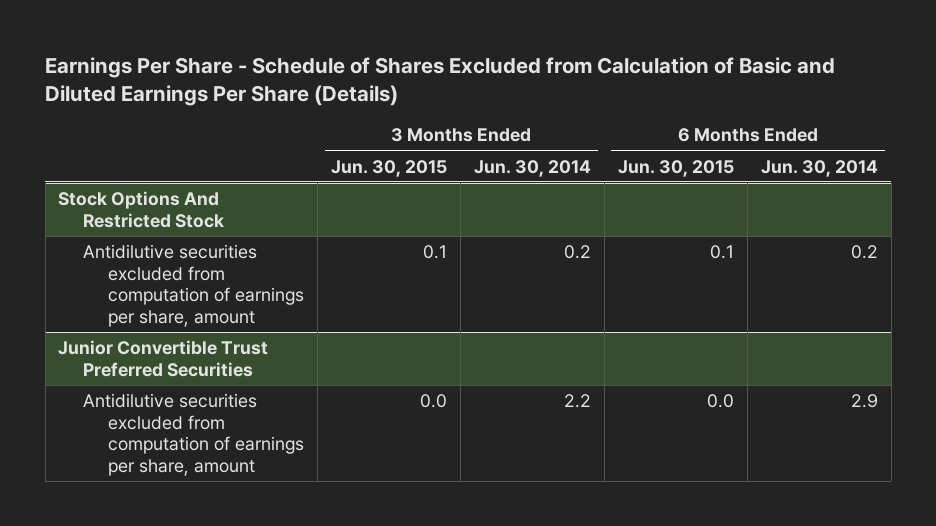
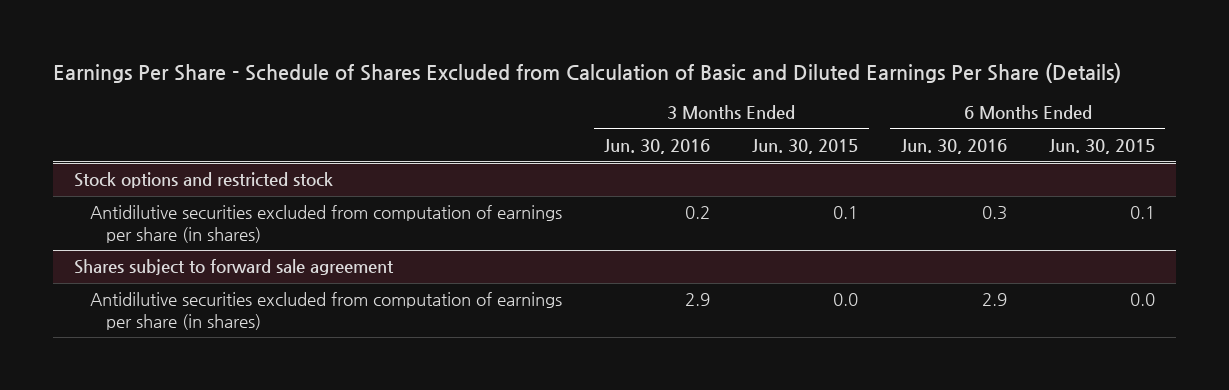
[474,159,592,177] Jun. 30, 2014 -> none
[760,159,878,177] Jun. 30, 2014 -> none
none -> [604,138,711,154] Jun. 30, 2016
none -> [900,138,1007,154] Jun. 30, 2016
[58,340,269,377] Junior Convertible Trust Preferred Securities -> none
[58,191,226,228] Stock Options And Restricted Stock -> [73,172,333,189] Stock options and restricted stock
[83,244,305,327] Antidilutive securities excluded from computation of earnings per share, amount -> [90,205,563,243] Antidilutive securities excluded from computation of earnings per share (in shares)
none -> [73,259,394,276] Shares subject to forward sale agreement
[83,393,305,476] Antidilutive securities excluded from computation of earnings per share, amount -> [90,292,563,330] Antidilutive securities excluded from computation of earnings per share (in shares)

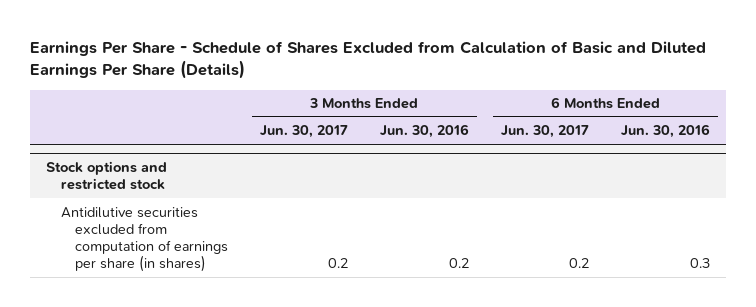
[752,138,859,154] Jun. 30, 2015 -> none
[1048,138,1155,154] Jun. 30, 2015 -> none
none -> [259,125,348,139] Jun. 30, 2017
none -> [500,125,589,139] Jun. 30, 2017
[73,259,394,276] Shares subject to forward sale agreement -> none
[90,292,563,330] Antidilutive securities excluded from computation of earnings per share (in shares) -> none

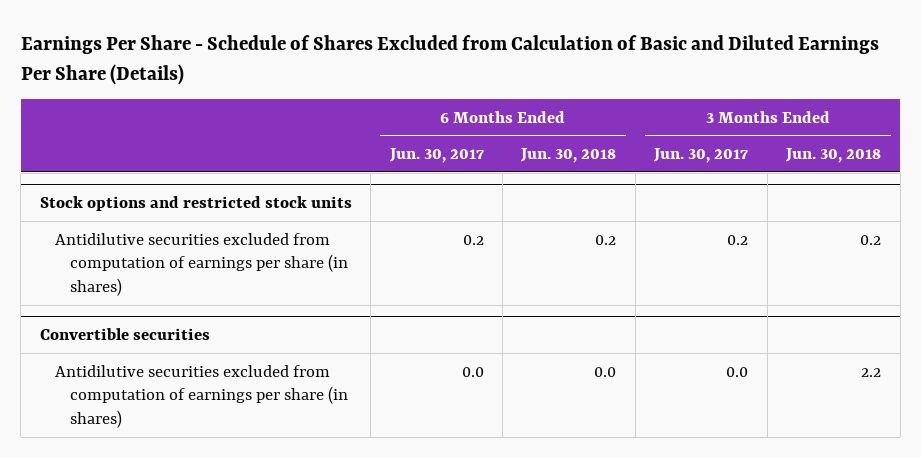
[379,124,469,139] Jun. 30, 2016 -> none
[621,124,711,139] Jun. 30, 2016 -> none
none -> [520,148,617,164] Jun. 30, 2018
none -> [785,148,882,164] Jun. 30, 2018
[46,161,168,191] Stock options and restricted stock -> [39,196,352,212] Stock options and restricted stock units
none -> [39,328,210,341] Convertible securities
none -> [55,364,349,428] Antidilutive securities excluded from computation of earnings per share (in shares)

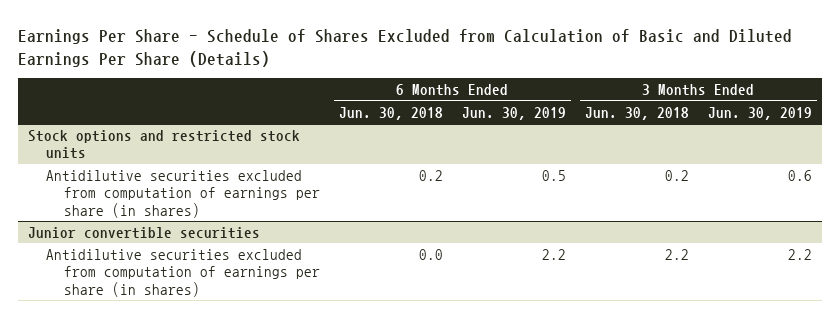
[388,148,484,164] Jun. 30, 2017 -> none
[653,148,749,164] Jun. 30, 2017 -> none
none -> [461,106,566,120] Jun. 30, 2019
none -> [708,106,813,120] Jun. 30, 2019
[39,328,210,341] Convertible securities -> [27,226,260,239] Junior convertible securities

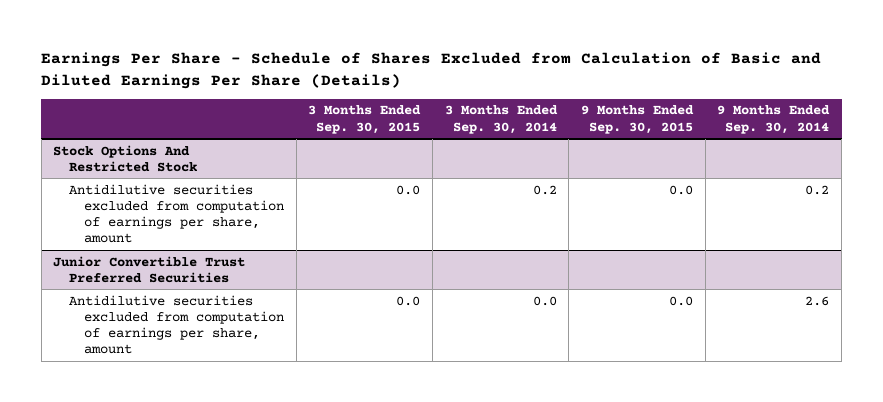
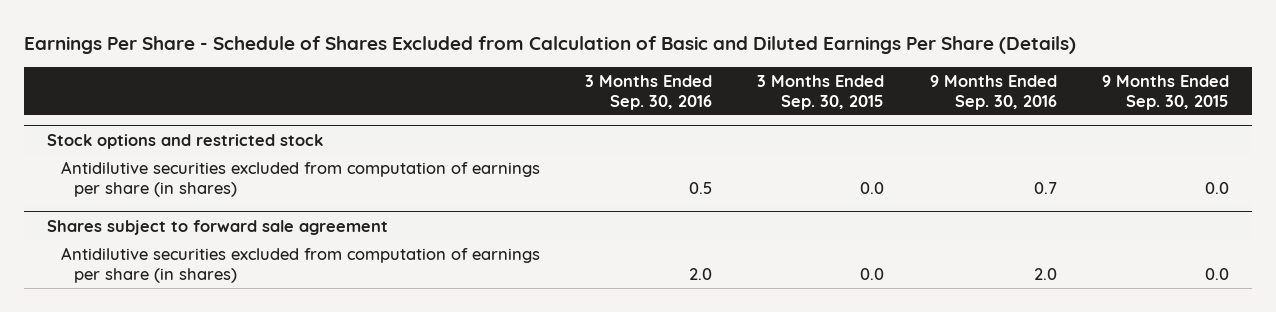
[444,105,558,134] 3 Months Ended Sep. 30, 2014 -> none
[717,105,831,134] 9 Months Ended Sep. 30, 2014 -> none
none -> [585,75,713,110] 3 Months Ended Sep. 30, 2016
none -> [929,75,1057,110] 9 Months Ended Sep. 30, 2016
[53,255,246,283] Junior Convertible Trust Preferred Securities -> none
[53,144,197,172] Stock Options And Restricted Stock -> [47,133,324,149] Stock options and restricted stock
[68,183,284,244] Antidilutive securities excluded from computation of earnings per share, amount -> [60,161,540,197] Antidilutive securities excluded from computation of earnings per share (in shares)
none -> [47,219,389,235] Shares subject to forward sale agreement
[68,294,284,355] Antidilutive securities excluded from computation of earnings per share, amount -> [60,247,540,283] Antidilutive securities excluded from computation of earnings per share (in shares)

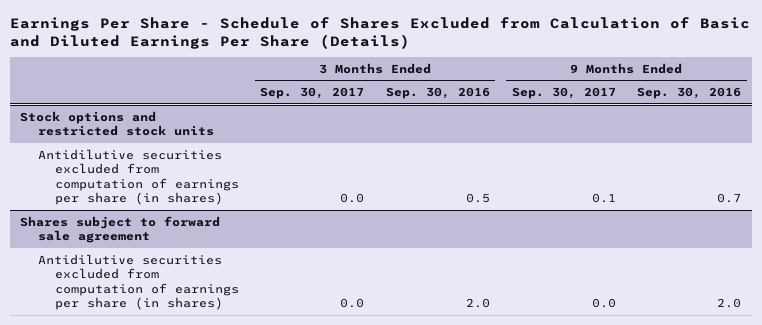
[757,75,885,110] 3 Months Ended Sep. 30, 2015 -> none
[1101,75,1229,110] 9 Months Ended Sep. 30, 2015 -> none
none -> [260,87,365,100] Sep. 30, 2017
none -> [511,87,616,100] Sep. 30, 2017
[47,133,324,149] Stock options and restricted stock -> [20,110,214,137] Stock options and restricted stock units

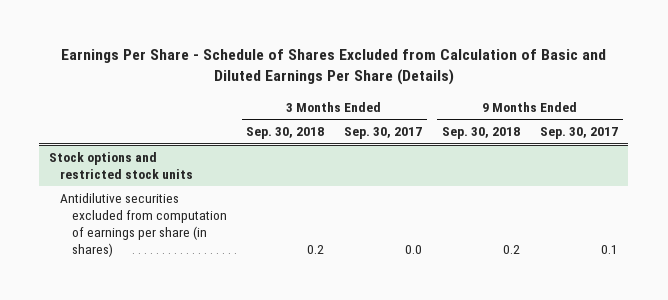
[386,87,491,100] Sep. 30, 2016 -> none
[637,87,742,100] Sep. 30, 2016 -> none
none -> [246,127,325,140] Sep. 30, 2018
none -> [442,127,521,140] Sep. 30, 2018
[20,215,221,244] Shares subject to forward sale agreement -> none
[37,253,239,311] Antidilutive securities excluded from computation of earnings per share (in shares) -> none

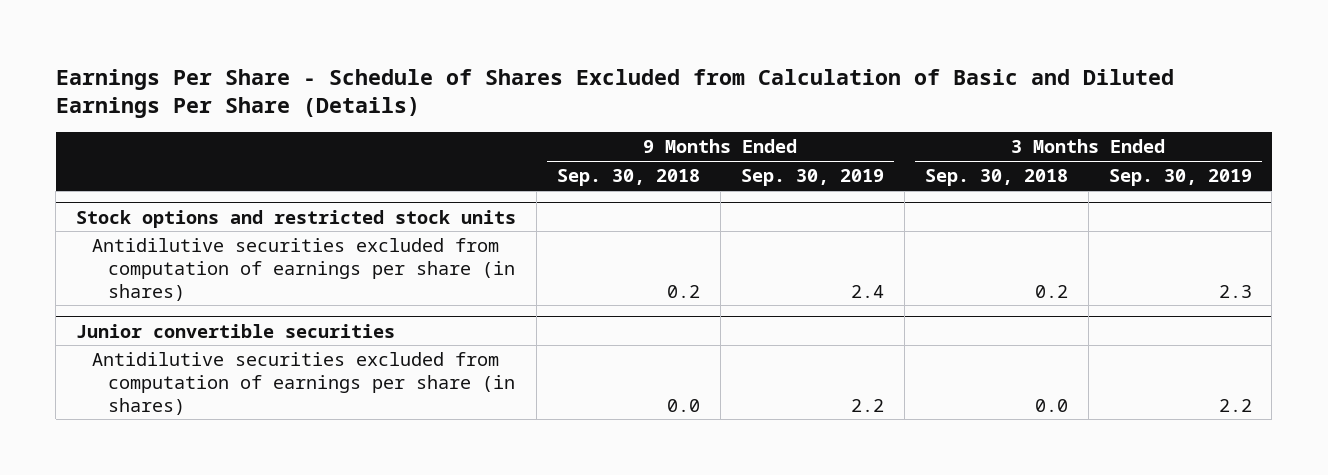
[344,127,423,140] Sep. 30, 2017 -> none
[540,127,619,140] Sep. 30, 2017 -> none
none -> [740,169,884,187] Sep. 30, 2019
none -> [1108,169,1252,187] Sep. 30, 2019
none -> [76,323,396,338] Junior convertible securities
none -> [92,352,515,415] Antidilutive securities excluded from computation of earnings per share (in shares)

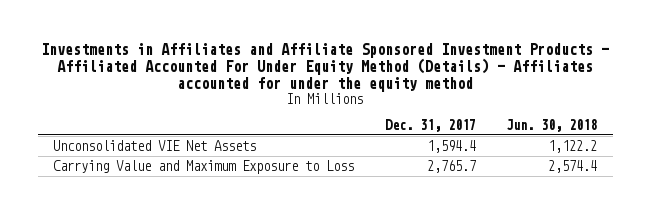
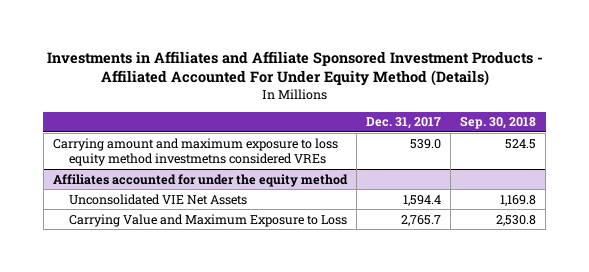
[41,43,610,93] Investments in Affiliates and Affiliate Sponsored Investment Products - Affiliated Accounted For Under Equity Method (Details) - Affiliates accounted for under the equity method -> [46,50,543,87] Investments in Affiliates and Affiliate Sponsored Investment Products - Affiliated Accounted For Under Equity Method (Details)
[506,119,598,133] Jun. 30, 2018 -> none
none -> [460,116,537,130] Sep. 30, 2018
none -> [52,137,338,167] Carrying amount and maximum exposure to loss equity method investmetns considered VREs
none -> [52,173,348,187] Affiliates accounted for under the equity method

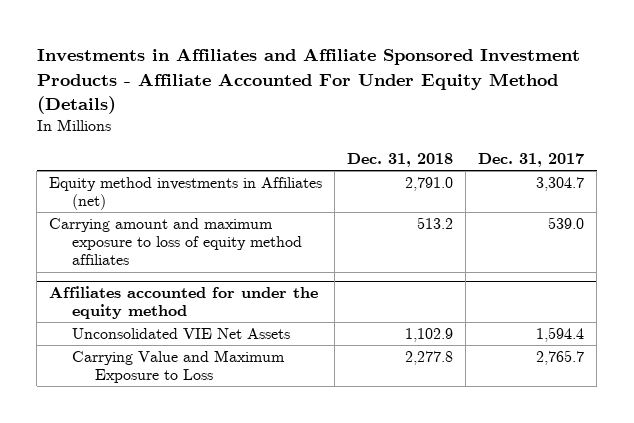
[46,50,543,87] Investments in Affiliates and Affiliate Sponsored Investment Products - Affiliated Accounted For Under Equity Method (Details) -> [36,48,580,115] Investments in Affiliates and Affiliate Sponsored Investment Products - Affiliate Accounted For Under Equity Method (Details)
[460,116,537,130] Sep. 30, 2018 -> none
none -> [347,152,454,167] Dec. 31, 2018
none -> [49,176,323,211] Equity method investments in Affiliates (net)
[52,137,338,167] Carrying amount and maximum exposure to loss equity method investmetns considered VREs -> [49,217,303,266] Carrying amount and maximum exposure to loss of equity method affiliates

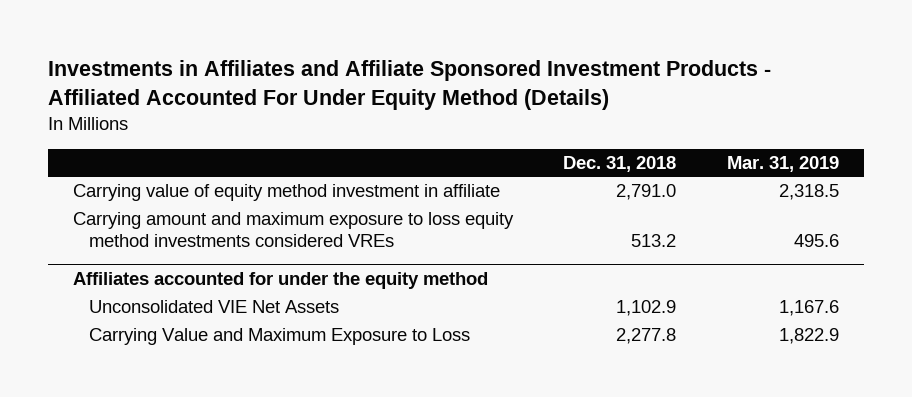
[36,48,580,115] Investments in Affiliates and Affiliate Sponsored Investment Products - Affiliate Accounted For Under Equity Method (Details) -> [47,60,771,111] Investments in Affiliates and Affiliate Sponsored Investment Products - Affiliated Accounted For Under Equity Method (Details)
[478,152,585,167] Dec. 31, 2017 -> none
none -> [726,155,839,172] Mar. 31, 2019
[49,176,323,211] Equity method investments in Affiliates (net) -> [72,184,500,202] Carrying value of equity method investment in affiliate
[49,217,303,266] Carrying amount and maximum exposure to loss of equity method affiliates -> [72,212,514,247] Carrying amount and maximum exposure to loss equity method investments considered VREs

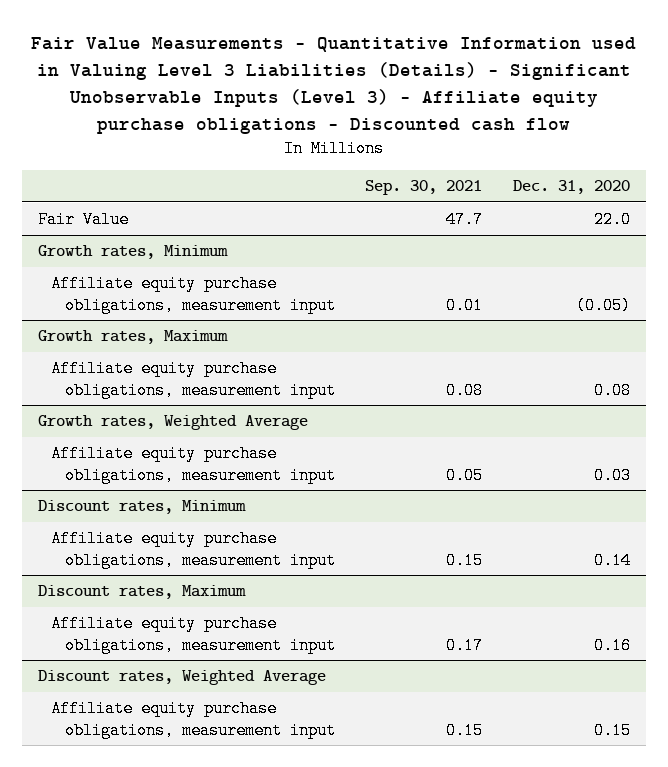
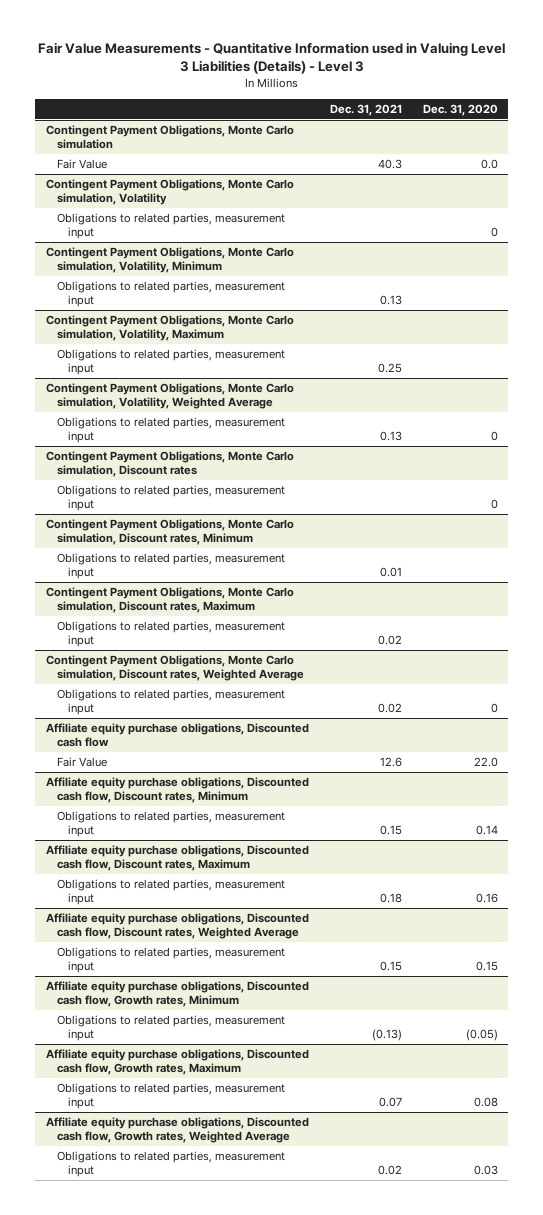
[30,37,636,134] Fair Value Measurements - Quantitative Information used in Valuing Level 3 Liabilities (Details) - Significant Unobservable Inputs (Level 3) - Affiliate equity purchase obligations - Discounted cash flow -> [37,42,505,75] Fair Value Measurements - Quantitative Information used in Valuing Level 3 Liabilities (Details) - Level 3
[365,180,483,196] Sep. 30, 2021 -> none
none -> [329,103,402,116] Dec. 31, 2021
none -> [45,125,294,150] Contingent Payment Obligations, Monte Carlo simulation
none -> [57,159,108,170] Fair Value
none -> [45,179,294,206] Contingent Payment Obligations, Monte Carlo simulation, Volatility
none -> [57,213,286,240] Obligations to related parties, measurement input
none -> [45,247,294,274] Contingent Payment Obligations, Monte Carlo simulation, Volatility, Minimum
none -> [57,281,286,308] Obligations to related parties, measurement input
none -> [45,315,294,342] Contingent Payment Obligations, Monte Carlo simulation, Volatility, Maximum
none -> [57,349,286,376] Obligations to related parties, measurement input
none -> [45,383,294,410] Contingent Payment Obligations, Monte Carlo simulation, Volatility, Weighted Average
none -> [57,417,286,444] Obligations to related parties, measurement input
none -> [45,451,294,478] Contingent Payment Obligations, Monte Carlo simulation, Discount rates
none -> [57,485,286,512] Obligations to related parties, measurement input
none -> [45,519,294,546] Contingent Payment Obligations, Monte Carlo simulation, Discount rates, Minimum
none -> [57,553,286,580] Obligations to related parties, measurement input
none -> [45,587,294,614] Contingent Payment Obligations, Monte Carlo simulation, Discount rates, Maximum
none -> [57,621,286,648] Obligations to related parties, measurement input
none -> [45,655,305,682] Contingent Payment Obligations, Monte Carlo simulation, Discount rates, Weighted Average
none -> [57,689,286,716] Obligations to related parties, measurement input
none -> [45,723,309,748] Affiliate equity purchase obligations, Discounted cash flow
[37,245,228,260] Growth rates, Minimum -> none
[37,330,228,345] Growth rates, Maximum -> none
[37,415,308,431] Growth rates, Weighted Average -> none
[37,500,246,515] Discount rates, Minimum -> none
[37,585,246,600] Discount rates, Maximum -> none
[37,670,326,686] Discount rates, Weighted Average -> none
none -> [45,777,309,804] Affiliate equity purchase obligations, Discounted cash flow, Discount rates, Minimum
[51,275,336,314] Affiliate equity purchase obligations, measurement input -> [57,811,286,838] Obligations to related parties, measurement input
[576,296,632,314] (0.05) -> [475,825,498,836] 0.14
none -> [45,845,309,872] Affiliate equity purchase obligations, Discounted cash flow, Discount rates, Maximum
[51,360,336,399] Affiliate equity purchase obligations, measurement input -> [57,879,286,906] Obligations to related parties, measurement input
[594,381,632,399] 0.08 -> [475,893,498,904] 0.16
none -> [45,913,309,940] Affiliate equity purchase obligations, Discounted cash flow, Discount rates, Weighted Average
[51,445,336,484] Affiliate equity purchase obligations, measurement input -> [57,947,286,974] Obligations to related parties, measurement input
[594,466,632,484] 0.03 -> [475,961,498,972] 0.15
none -> [45,981,309,1008] Affiliate equity purchase obligations, Discounted cash flow, Growth rates, Minimum
[51,530,336,569] Affiliate equity purchase obligations, measurement input -> [57,1015,286,1042] Obligations to related parties, measurement input
[594,551,632,569] 0.14 -> [465,1029,498,1042] (0.05)
none -> [45,1049,309,1076] Affiliate equity purchase obligations, Discounted cash flow, Growth rates, Maximum
[51,615,336,654] Affiliate equity purchase obligations, measurement input -> [57,1083,286,1110] Obligations to related parties, measurement input
[594,636,632,654] 0.16 -> [473,1097,498,1108] 0.08
none -> [45,1117,309,1144] Affiliate equity purchase obligations, Discounted cash flow, Growth rates, Weighted Average
[51,700,336,739] Affiliate equity purchase obligations, measurement input -> [57,1151,286,1178] Obligations to related parties, measurement input
[594,721,632,739] 0.15 -> [473,1165,498,1176] 0.03

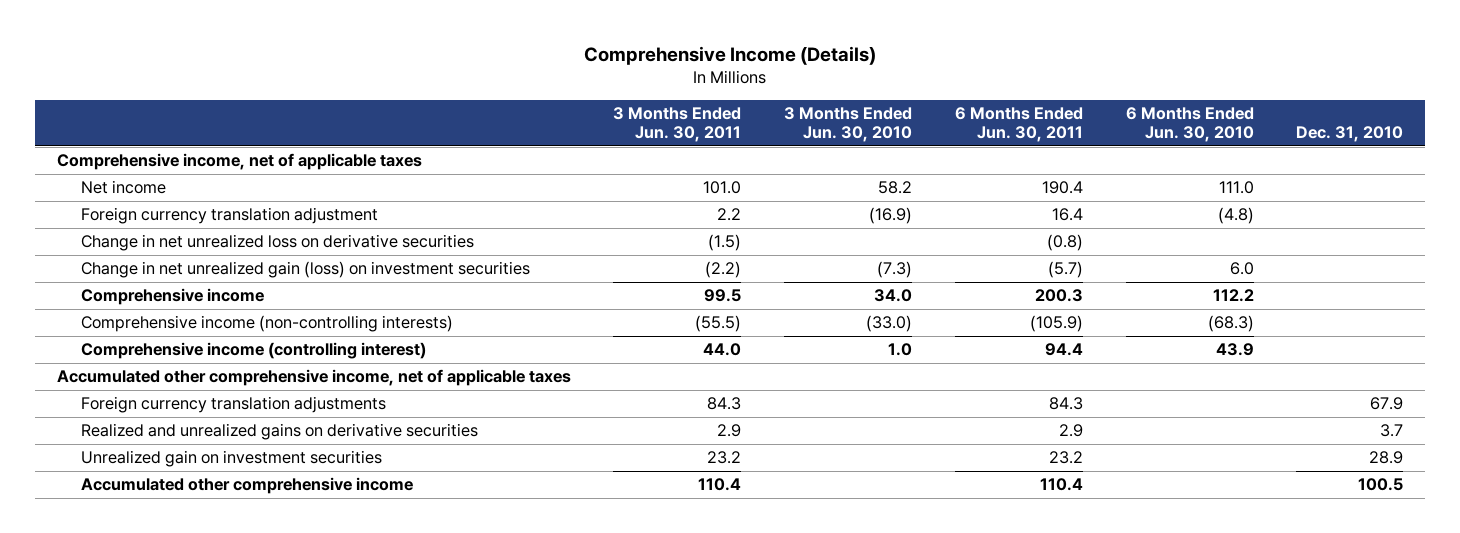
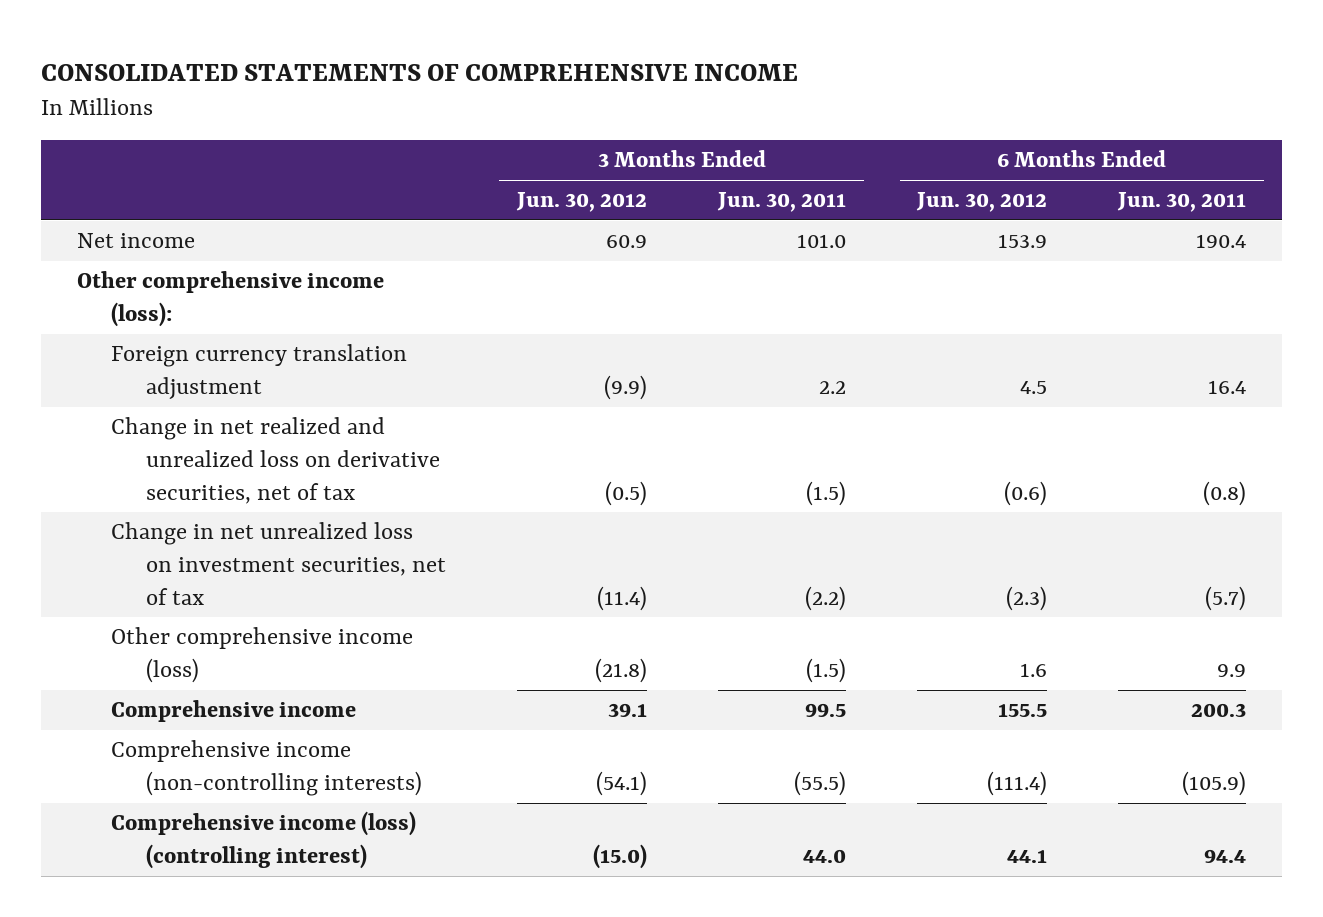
[584,45,877,65] Comprehensive Income (Details) -> [41,63,799,81] CONSOLIDATED STATEMENTS OF COMPREHENSIVE INCOME
[784,106,913,143] 3 Months Ended Jun. 30, 2010 -> none
[1125,106,1254,143] 6 Months Ended Jun. 30, 2010 -> none
[1296,126,1404,143] Dec. 31, 2010 -> none
none -> [516,192,648,213] Jun. 30, 2012
none -> [916,192,1048,213] Jun. 30, 2012
[56,153,422,171] Comprehensive income, net of applicable taxes -> none
none -> [76,271,384,327] Other comprehensive income (loss):
[80,234,474,252] Change in net unrealized loss on derivative securities -> [111,417,441,504] Change in net realized and unrealized loss on derivative securities, net of tax
[80,261,530,279] Change in net unrealized gain (loss) on investment securities -> [111,522,447,605] Change in net unrealized loss on investment securities, net of tax
none -> [111,627,414,683] Other comprehensive income (loss)
[56,369,571,387] Accumulated other comprehensive income, net of applicable taxes -> none
[80,396,386,414] Foreign currency translation adjustments -> none
[80,423,478,441] Realized and unrealized gains on derivative securities -> none
[80,450,382,468] Unrealized gain on investment securities -> none
[80,477,413,495] Accumulated other comprehensive income -> none
[80,342,426,360] Comprehensive income (controlling interest) -> [111,811,417,869] Comprehensive income (loss) (controlling interest)

